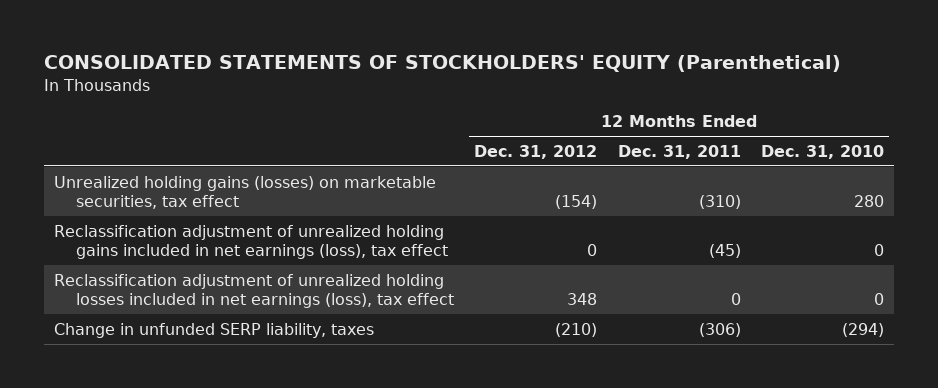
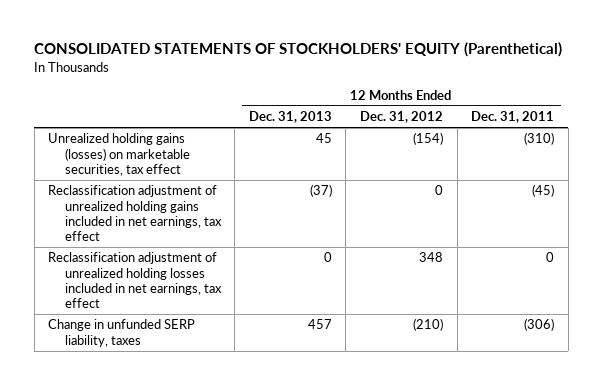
[760,144,884,159] Dec. 31, 2010 -> none
none -> [248,111,332,124] Dec. 31, 2013
[54,224,449,259] Reclassification adjustment of unrealized holding gains included in net earnings (loss), tax effect -> [48,185,222,241] Reclassification adjustment of unrealized holding gains included in net earnings, tax effect
[54,273,455,308] Reclassification adjustment of unrealized holding losses included in net earnings (loss), tax effect -> [48,252,222,308] Reclassification adjustment of unrealized holding losses included in net earnings, tax effect

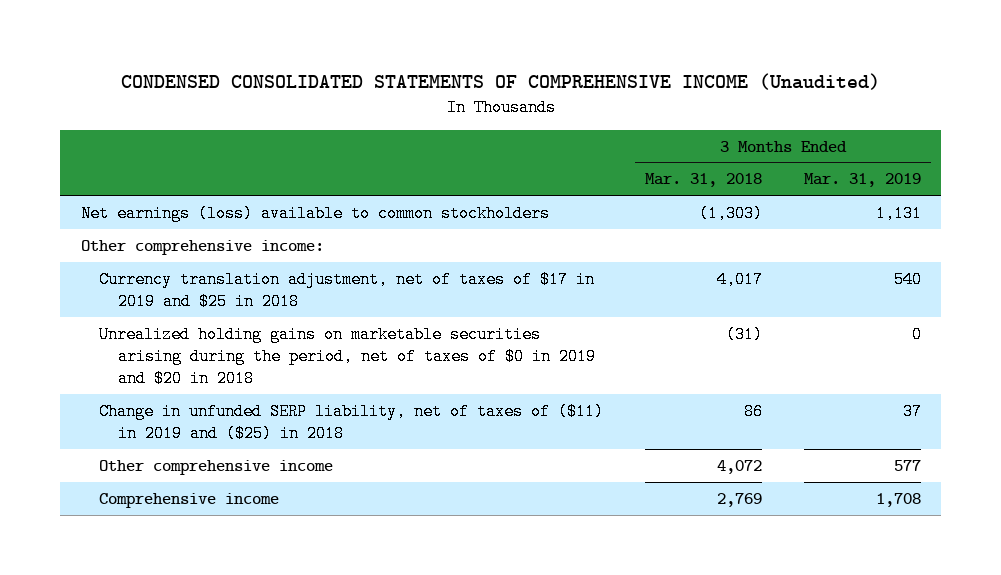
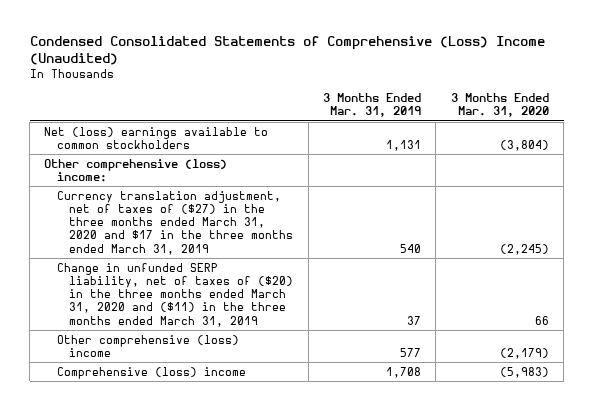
[120,72,880,90] CONDENSED CONSOLIDATED STATEMENTS OF COMPREHENSIVE INCOME (Unaudited) -> [29,36,545,66] Condensed Consolidated Statements of Comprehensive (Loss) Income (Unaudited)
[645,173,763,188] Mar. 31, 2018 -> none
none -> [450,93,549,118] 3 Months Ended Mar. 31, 2020
[99,325,597,387] Unrealized holding gains on marketable securities arising during the period, net of taxes of $0 in 2019 and $20 in 2018 -> none
[80,204,550,222] Net earnings (loss) available to common stockholders -> [44,126,269,149] Net (loss) earnings available to common stockholders
[80,239,324,255] Other comprehensive income: -> [44,158,228,182] Other comprehensive (loss) income:
[99,270,596,310] Currency translation adjustment, net of taxes of $17 in 2019 and $25 in 2018 -> [56,190,294,255] Currency translation adjustment, net of taxes of ($27) in the three months ended March 31, 2020 and $17 in the three months ended March 31, 2019
[99,402,605,442] Change in unfunded SERP liability, net of taxes of ($11) in 2019 and ($25) in 2018 -> [56,262,294,327] Change in unfunded SERP liability, net of taxes of ($20) in the three months ended March 31, 2020 and ($11) in the three months ended March 31, 2019
[99,459,334,475] Other comprehensive income -> [56,334,239,357] Other comprehensive (loss) income
[99,492,280,508] Comprehensive income -> [56,366,246,379] Comprehensive (loss) income

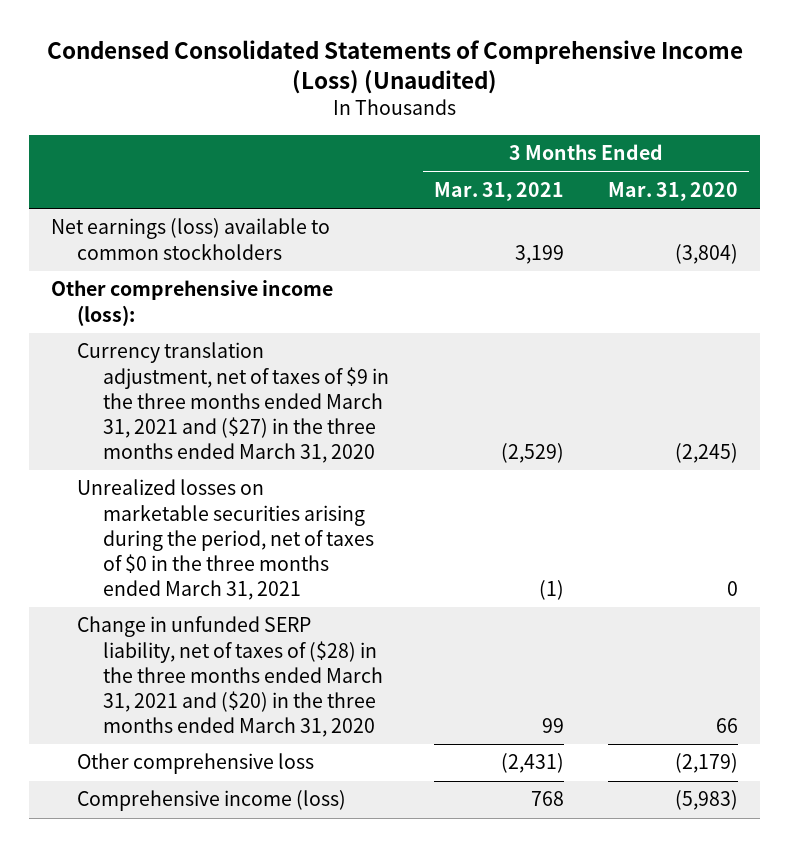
[29,36,545,66] Condensed Consolidated Statements of Comprehensive (Loss) Income (Unaudited) -> [46,40,743,95] Condensed Consolidated Statements of Comprehensive Income (Loss) (Unaudited)
[323,93,422,118] 3 Months Ended Mar. 31, 2019 -> none
none -> [433,181,564,201] Mar. 31, 2021
[44,126,269,149] Net (loss) earnings available to common stockholders -> [51,218,331,260] Net earnings (loss) available to common stockholders
[44,158,228,182] Other comprehensive (loss) income: -> [51,280,334,326] Other comprehensive income (loss):
[56,190,294,255] Currency translation adjustment, net of taxes of ($27) in the three months ended March 31, 2020 and $17 in the three months ended March 31, 2019 -> [77,342,390,463] Currency translation adjustment, net of taxes of $9 in the three months ended March 31, 2021 and ($27) in the three months ended March 31, 2020
none -> [77,479,375,600] Unrealized losses on marketable securities arising during the period, net of taxes of $0 in the three months ended March 31, 2021
[56,262,294,327] Change in unfunded SERP liability, net of taxes of ($20) in the three months ended March 31, 2020 and ($11) in the three months ended March 31, 2019 -> [77,616,384,737] Change in unfunded SERP liability, net of taxes of ($28) in the three months ended March 31, 2021 and ($20) in the three months ended March 31, 2020
[56,334,239,357] Other comprehensive (loss) income -> [77,753,315,775] Other comprehensive loss
[56,366,246,379] Comprehensive (loss) income -> [77,790,347,812] Comprehensive income (loss)

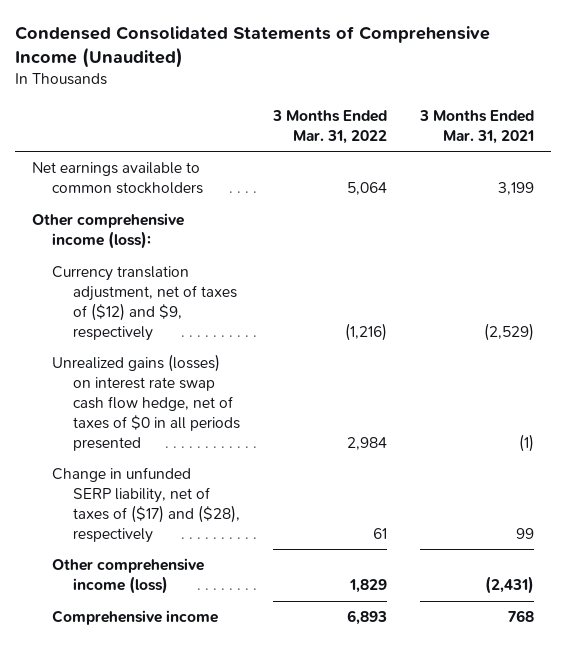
[46,40,743,95] Condensed Consolidated Statements of Comprehensive Income (Loss) (Unaudited) -> [15,26,491,69] Condensed Consolidated Statements of Comprehensive Income (Unaudited)
[607,181,738,201] Mar. 31, 2020 -> none
none -> [272,109,388,144] 3 Months Ended Mar. 31, 2022
[51,218,331,260] Net earnings (loss) available to common stockholders -> [31,162,204,195] Net earnings available to common stockholders
[77,342,390,463] Currency translation adjustment, net of taxes of $9 in the three months ended March 31, 2021 and ($27) in the three months ended March 31, 2020 -> [52,266,238,341] Currency translation adjustment, net of taxes of ($12) and $9, respectively
[77,479,375,600] Unrealized losses on marketable securities arising during the period, net of taxes of $0 in the three months ended March 31, 2021 -> [52,354,241,451] Unrealized gains (losses) on interest rate swap cash flow hedge, net of taxes of $0 in all periods presented
[77,616,384,737] Change in unfunded SERP liability, net of taxes of ($28) in the three months ended March 31, 2021 and ($20) in the three months ended March 31, 2020 -> [52,467,241,543] Change in unfunded SERP liability, net of taxes of ($17) and ($28), respectively
[77,753,315,775] Other comprehensive loss -> [52,558,205,595] Other comprehensive income (loss)
[77,790,347,812] Comprehensive income (loss) -> [52,610,219,626] Comprehensive income

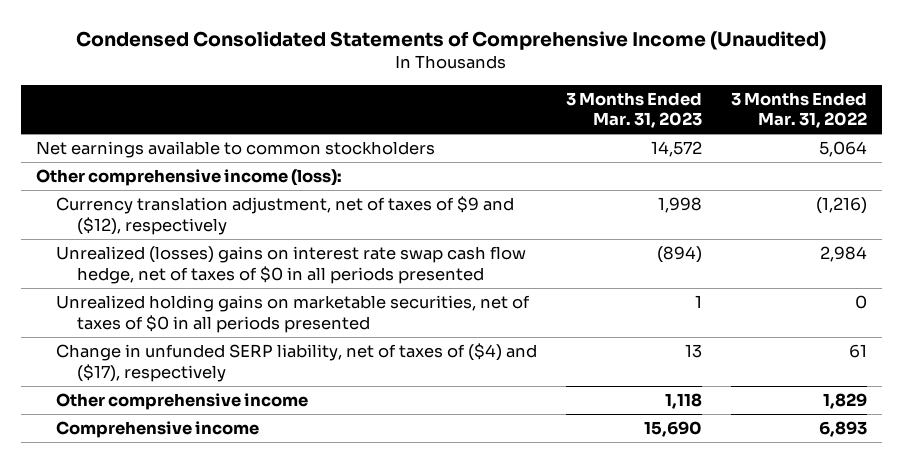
[419,109,535,144] 3 Months Ended Mar. 31, 2021 -> none
none -> [566,91,703,129] 3 Months Ended Mar. 31, 2023
[52,266,238,341] Currency translation adjustment, net of taxes of ($12) and $9, respectively -> [56,196,515,235] Currency translation adjustment, net of taxes of $9 and ($12), respectively
none -> [56,246,527,284] Unrealized (losses) gains on interest rate swap cash flow hedge, net of taxes of $0 in all periods presented
[52,354,241,451] Unrealized gains (losses) on interest rate swap cash flow hedge, net of taxes of $0 in all periods presented -> [56,295,531,333] Unrealized holding gains on marketable securities, net of taxes of $0 in all periods presented
[347,436,388,450] 2,984 -> [855,295,868,310] 0
[52,467,241,543] Change in unfunded SERP liability, net of taxes of ($17) and ($28), respectively -> [56,343,538,382] Change in unfunded SERP liability, net of taxes of ($4) and ($17), respectively
[52,558,205,595] Other comprehensive income (loss) -> [56,393,309,411] Other comprehensive income

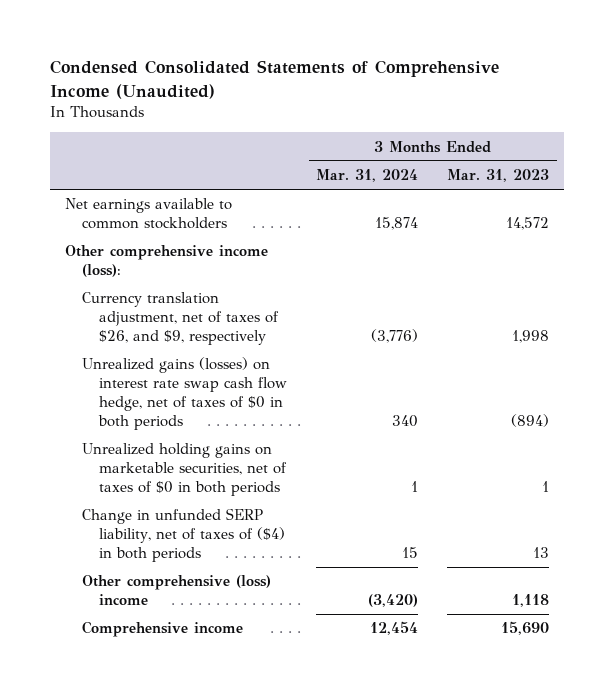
[731,91,868,129] 3 Months Ended Mar. 31, 2022 -> none
none -> [316,169,419,183] Mar. 31, 2024
[56,196,515,235] Currency translation adjustment, net of taxes of $9 and ($12), respectively -> [81,292,279,346] Currency translation adjustment, net of taxes of $26, and $9, respectively
[56,246,527,284] Unrealized (losses) gains on interest rate swap cash flow hedge, net of taxes of $0 in all periods presented -> [81,357,287,431] Unrealized gains (losses) on interest rate swap cash flow hedge, net of taxes of $0 in both periods
[56,295,531,333] Unrealized holding gains on marketable securities, net of taxes of $0 in all periods presented -> [81,443,287,497] Unrealized holding gains on marketable securities, net of taxes of $0 in both periods
[56,343,538,382] Change in unfunded SERP liability, net of taxes of ($4) and ($17), respectively -> [81,508,285,563] Change in unfunded SERP liability, net of taxes of ($4) in both periods
[56,393,309,411] Other comprehensive income -> [81,575,271,606] Other comprehensive (loss) income

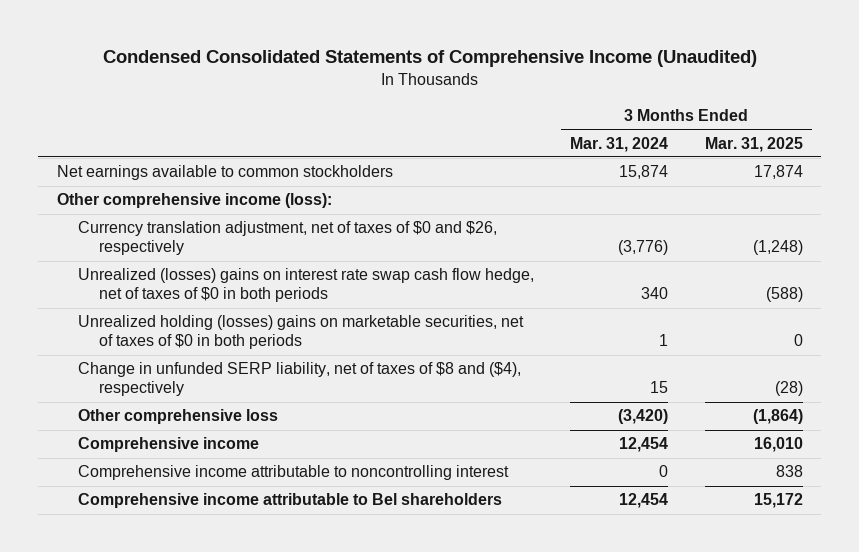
[447,169,550,183] Mar. 31, 2023 -> none
none -> [704,136,803,152] Mar. 31, 2025
[81,292,279,346] Currency translation adjustment, net of taxes of $26, and $9, respectively -> [77,221,497,256] Currency translation adjustment, net of taxes of $0 and $26, respectively
[81,357,287,431] Unrealized gains (losses) on interest rate swap cash flow hedge, net of taxes of $0 in both periods -> [77,268,534,303] Unrealized (losses) gains on interest rate swap cash flow hedge, net of taxes of $0 in both periods
[81,443,287,497] Unrealized holding gains on marketable securities, net of taxes of $0 in both periods -> [77,315,524,350] Unrealized holding (losses) gains on marketable securities, net of taxes of $0 in both periods
[81,508,285,563] Change in unfunded SERP liability, net of taxes of ($4) in both periods -> [77,362,521,397] Change in unfunded SERP liability, net of taxes of $8 and ($4), respectively
[81,575,271,606] Other comprehensive (loss) income -> [77,409,278,425] Other comprehensive loss
none -> [77,465,509,481] Comprehensive income attributable to noncontrolling interest
none -> [77,493,502,509] Comprehensive income attributable to Bel shareholders

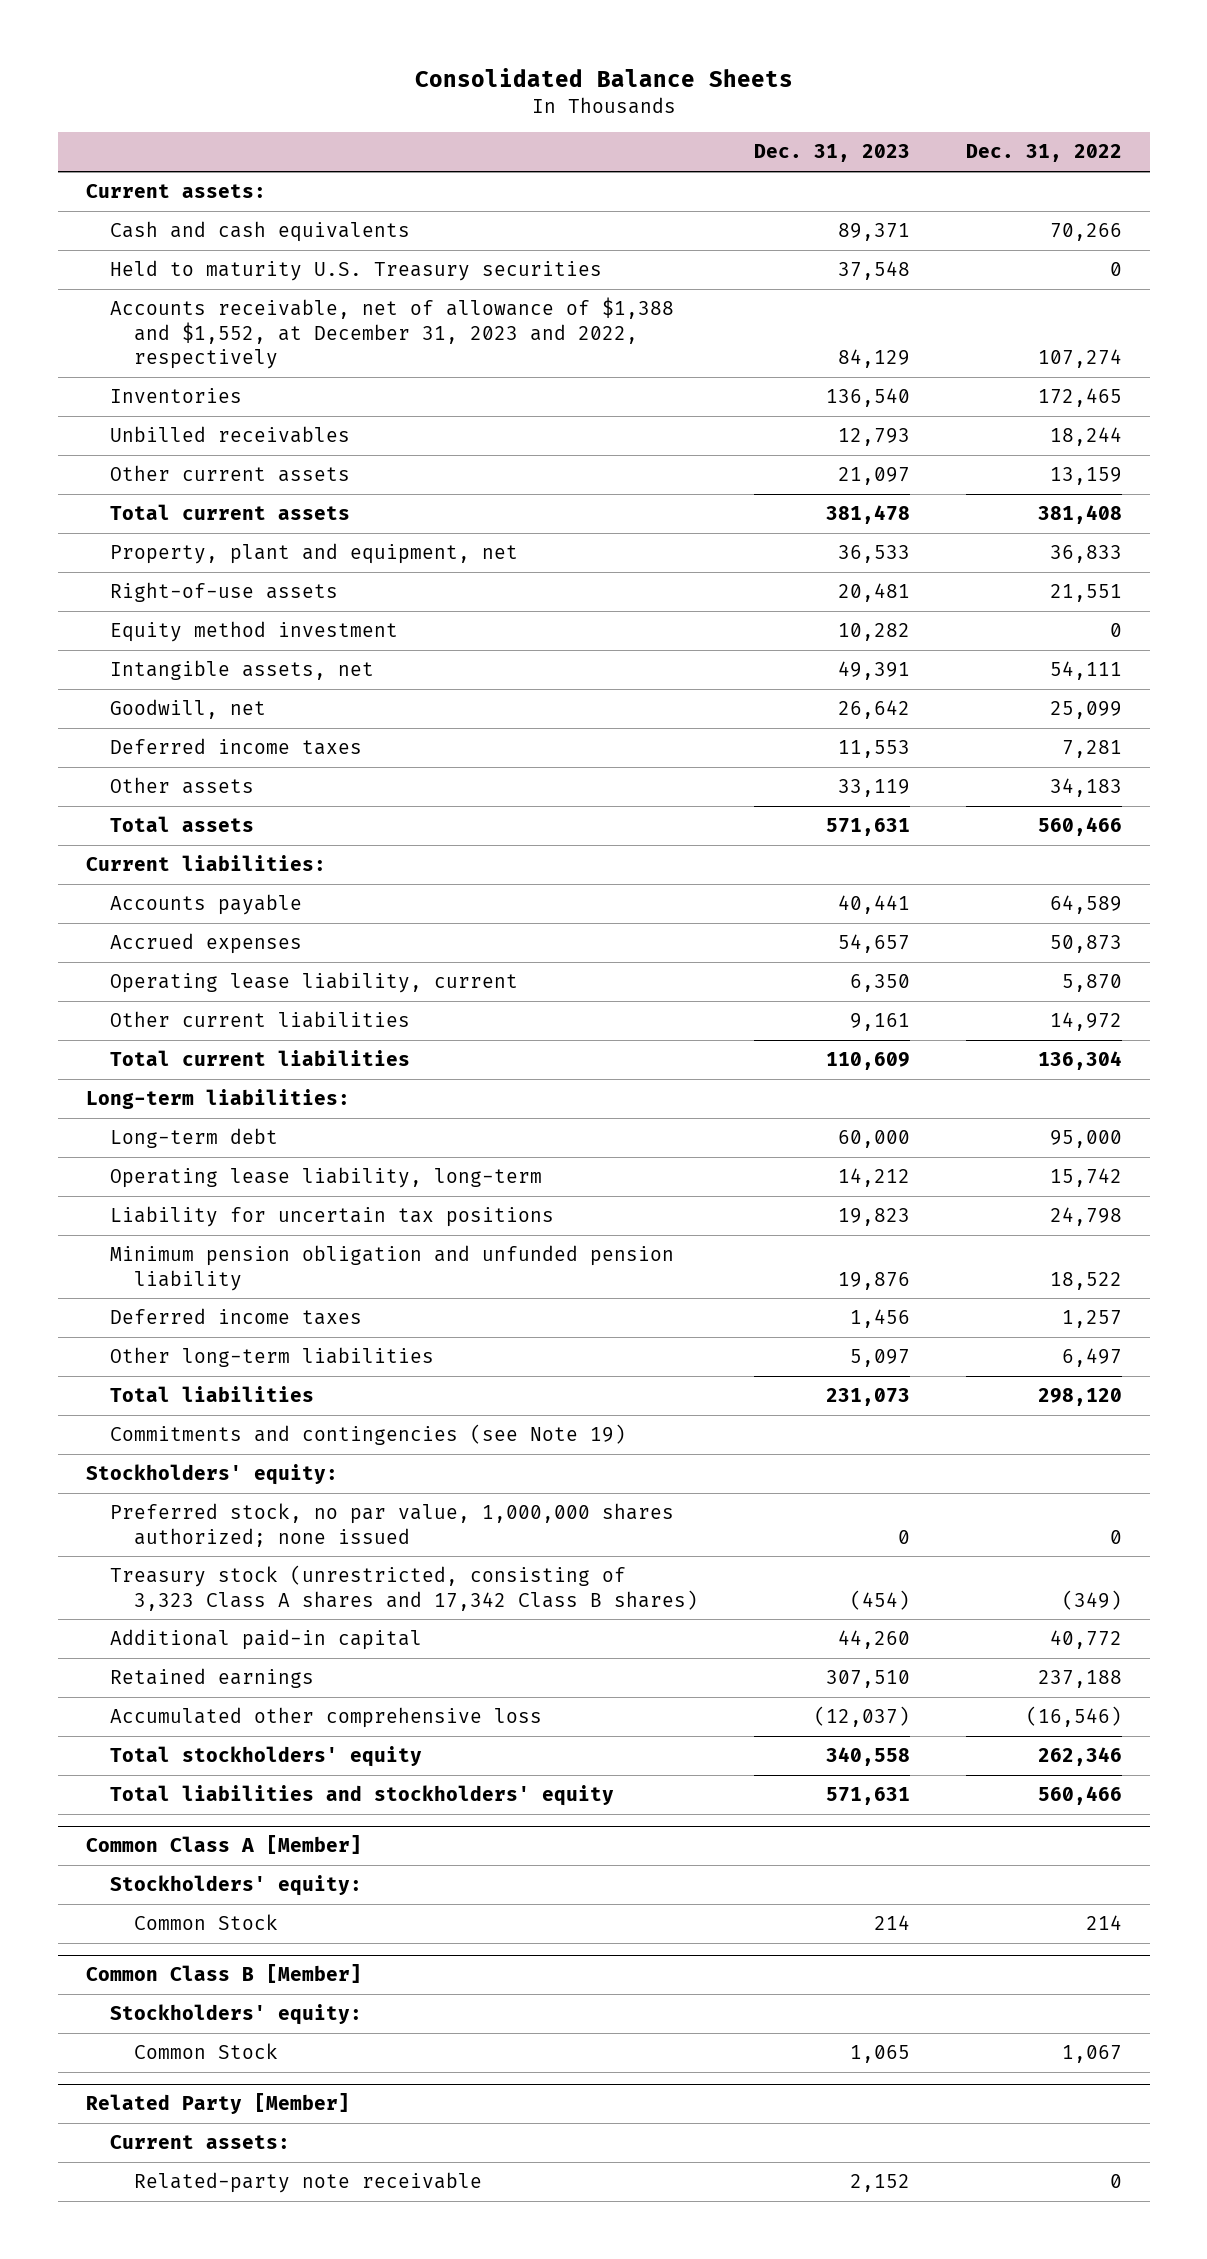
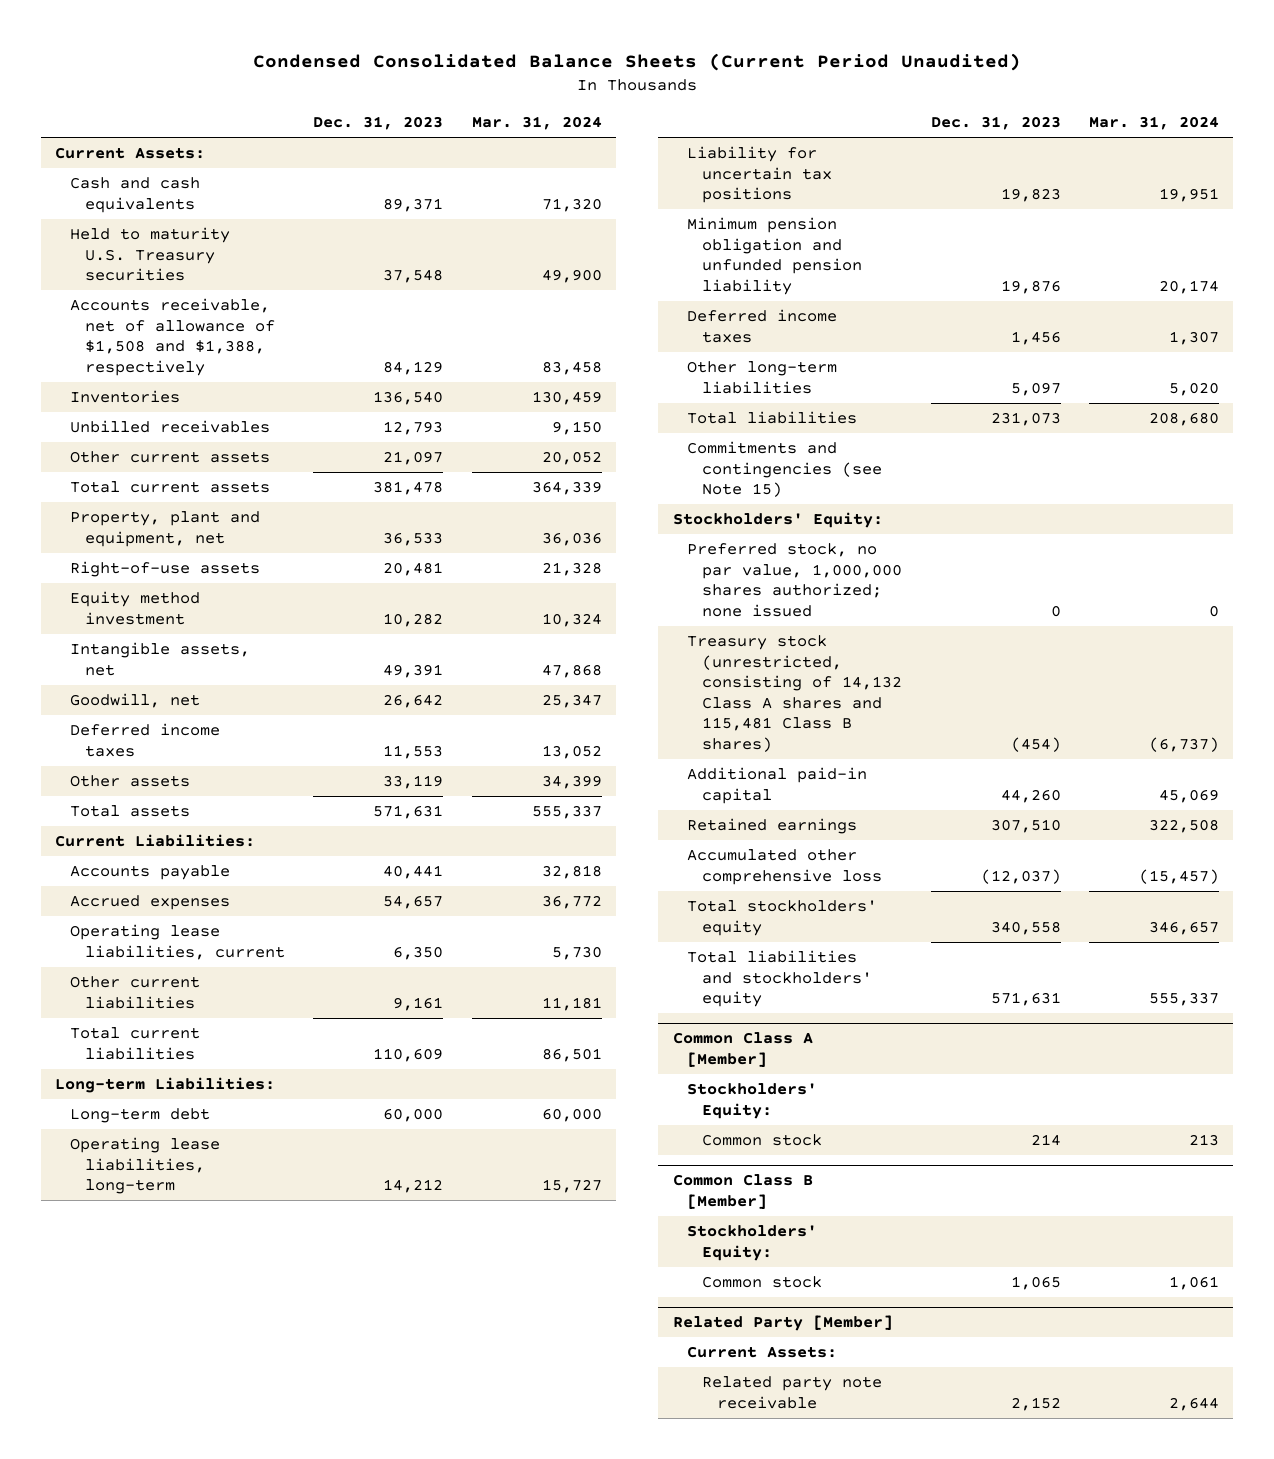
[414,68,793,88] Consolidated Balance Sheets -> [253,53,1022,72] Condensed Consolidated Balance Sheets (Current Period Unaudited)
[965,144,1122,163] Dec. 31, 2022 -> none
none -> [471,115,602,130] Mar. 31, 2024
[85,184,266,199] Current assets: -> [55,147,206,160] Current Assets:
[109,297,674,370] Accounts receivable, net of allowance of $1,388 and $1,552, at December 31, 2023 and 2022, respectively -> [69,298,275,376] Accounts receivable, net of allowance of $1,508 and $1,388, respectively
[85,855,326,872] Current liabilities: -> [55,834,256,848] Current Liabilities:
[109,972,518,994] Operating lease liability, current -> [69,924,285,960] Operating lease liabilities, current
[85,1089,350,1110] Long-term liabilities: -> [55,1077,276,1094] Long-term Liabilities:
[109,1167,542,1189] Operating lease liability, long-term -> [69,1137,220,1195] Operating lease liabilities, long-term
[109,1424,626,1446] Commitments and contingencies (see Note 19) -> [687,441,883,498] Commitments and contingencies (see Note 15)
[85,1464,338,1486] Stockholders' equity: -> [672,512,883,529] Stockholders' Equity:
[109,1565,699,1611] Treasury stock (unrestricted, consisting of 3,323 Class A shares and 17,342 Class B shares) -> [687,635,903,752] Treasury stock (unrestricted, consisting of 14,132 Class A shares and 115,481 Class B shares)
[109,1875,362,1897] Stockholders' equity: -> [687,1083,818,1119] Stockholders' Equity:
[134,1914,279,1931] Common Stock -> [702,1134,823,1147] Common stock
[109,2004,362,2026] Stockholders' equity: -> [687,1225,818,1261] Stockholders' Equity:
[134,2043,279,2060] Common Stock -> [702,1276,823,1289] Common stock
[109,2135,290,2150] Current assets: -> [687,1346,838,1359] Current Assets:
[134,2172,483,2194] Related-party note receivable -> [702,1376,883,1409] Related party note receivable

